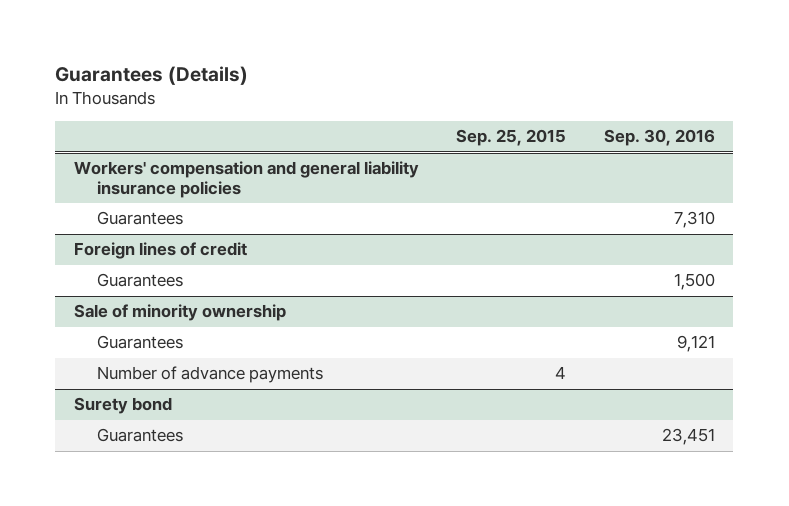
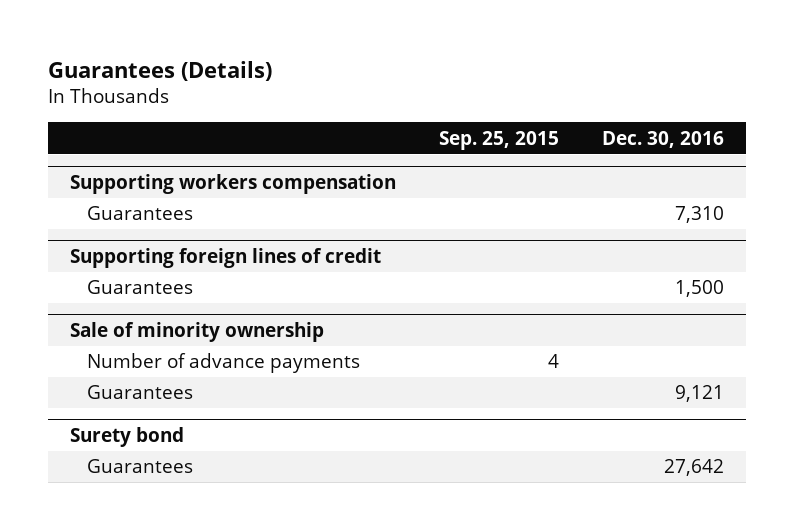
[603,129,715,147] Sep. 30, 2016 -> none
none -> [602,130,725,148] Dec. 30, 2016
[74,161,420,199] Workers' compensation and general liability insurance policies -> [69,174,396,195] Supporting workers compensation
[74,242,248,260] Foreign lines of credit -> [69,248,381,269] Supporting foreign lines of credit
[97,335,184,350] Guarantees -> [87,385,194,400] Guarantees

